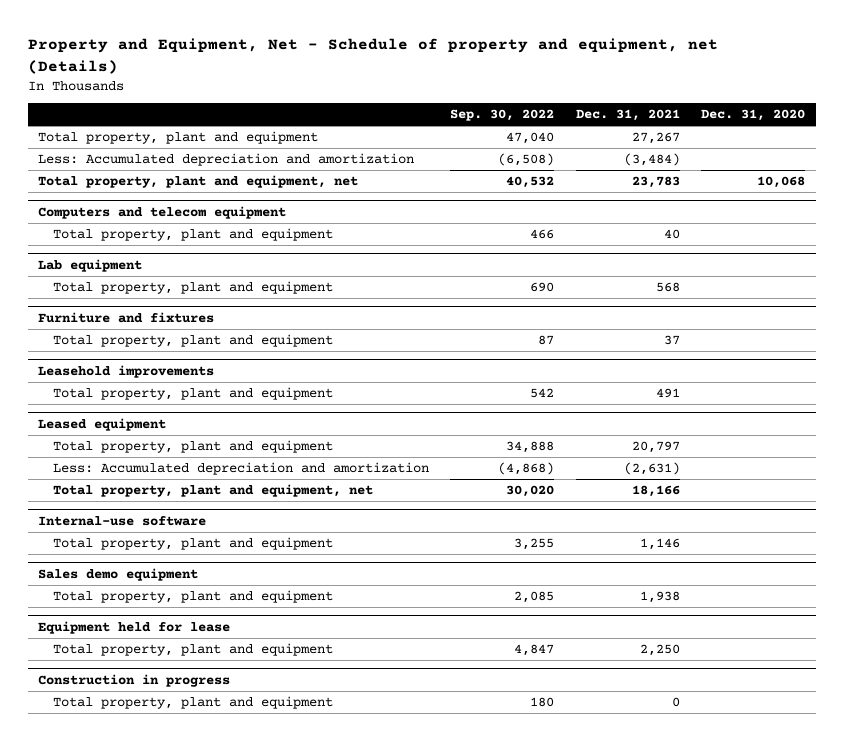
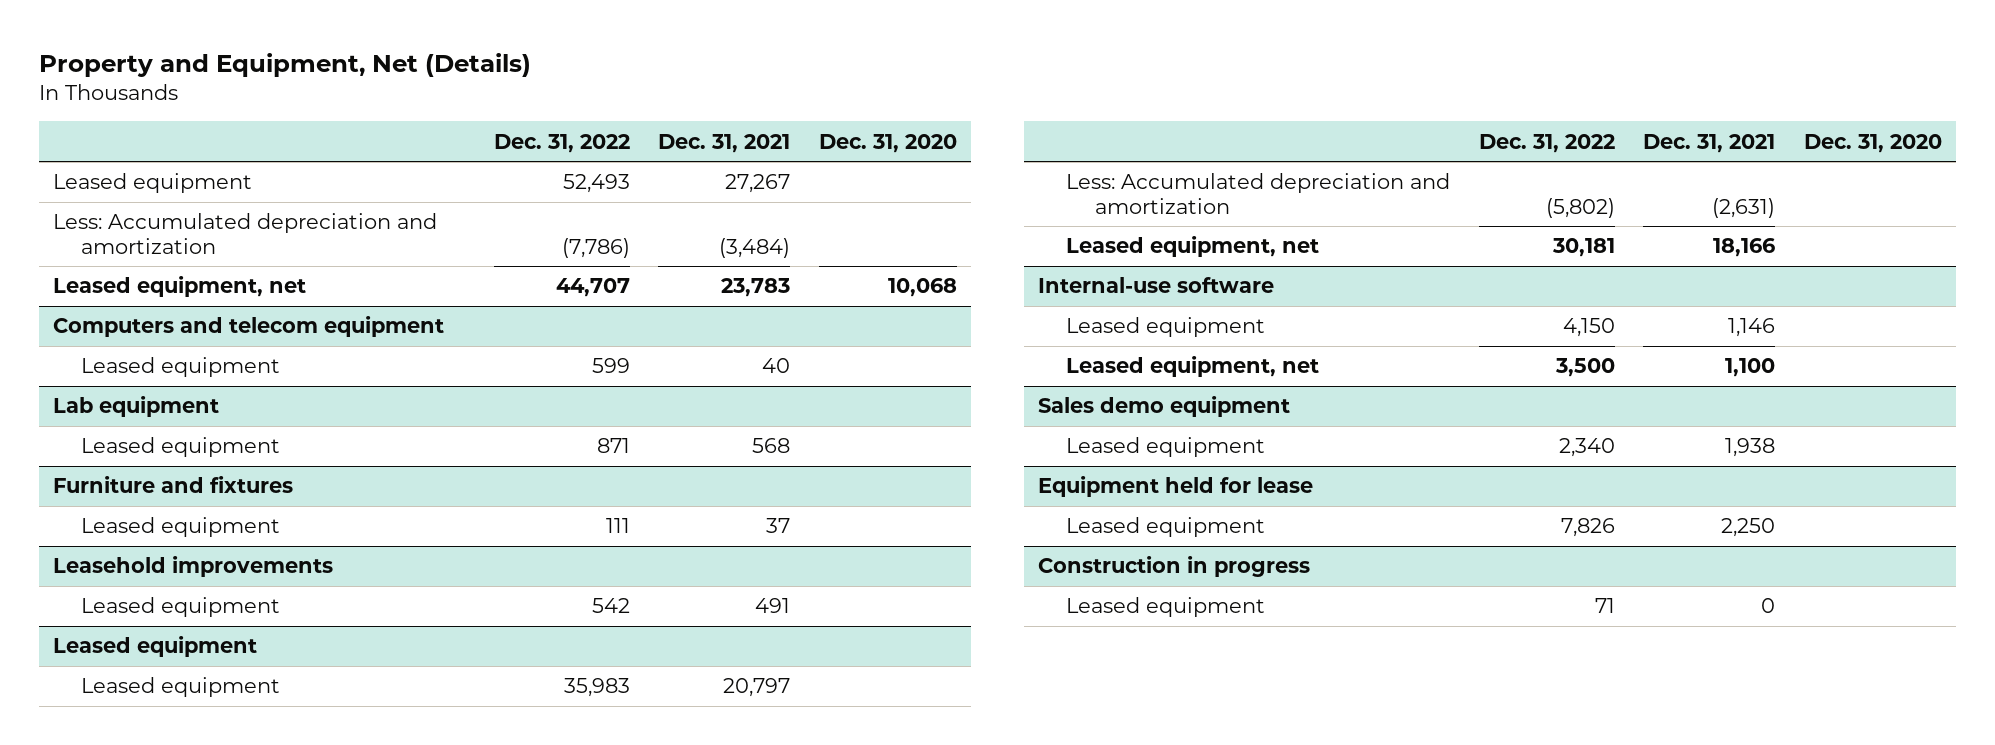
[27,38,718,74] Property and Equipment, Net - Schedule of property and equipment, net (Details) -> [38,52,531,77] Property and Equipment, Net (Details)
[450,109,555,122] Sep. 30, 2022 -> none
none -> [493,133,630,153] Dec. 31, 2022
[38,131,319,145] Total property, plant and equipment -> [53,173,253,194] Leased equipment
[38,175,359,189] Total property, plant and equipment, net -> [53,276,307,298] Leased equipment, net
[52,228,333,242] Total property, plant and equipment -> [81,357,281,378] Leased equipment
[52,281,333,295] Total property, plant and equipment -> [81,437,281,458] Leased equipment
[52,334,333,348] Total property, plant and equipment -> [81,517,281,538] Leased equipment
[52,387,333,401] Total property, plant and equipment -> [81,597,281,618] Leased equipment
[52,440,333,454] Total property, plant and equipment -> [81,677,281,698] Leased equipment
[52,484,373,498] Total property, plant and equipment, net -> [1066,236,1320,258] Leased equipment, net
[52,537,333,551] Total property, plant and equipment -> [1066,317,1266,338] Leased equipment
none -> [1066,356,1320,378] Leased equipment, net
[52,590,333,604] Total property, plant and equipment -> [1066,437,1266,458] Leased equipment
[52,643,333,657] Total property, plant and equipment -> [1066,517,1266,538] Leased equipment
[52,696,333,710] Total property, plant and equipment -> [1066,597,1266,618] Leased equipment

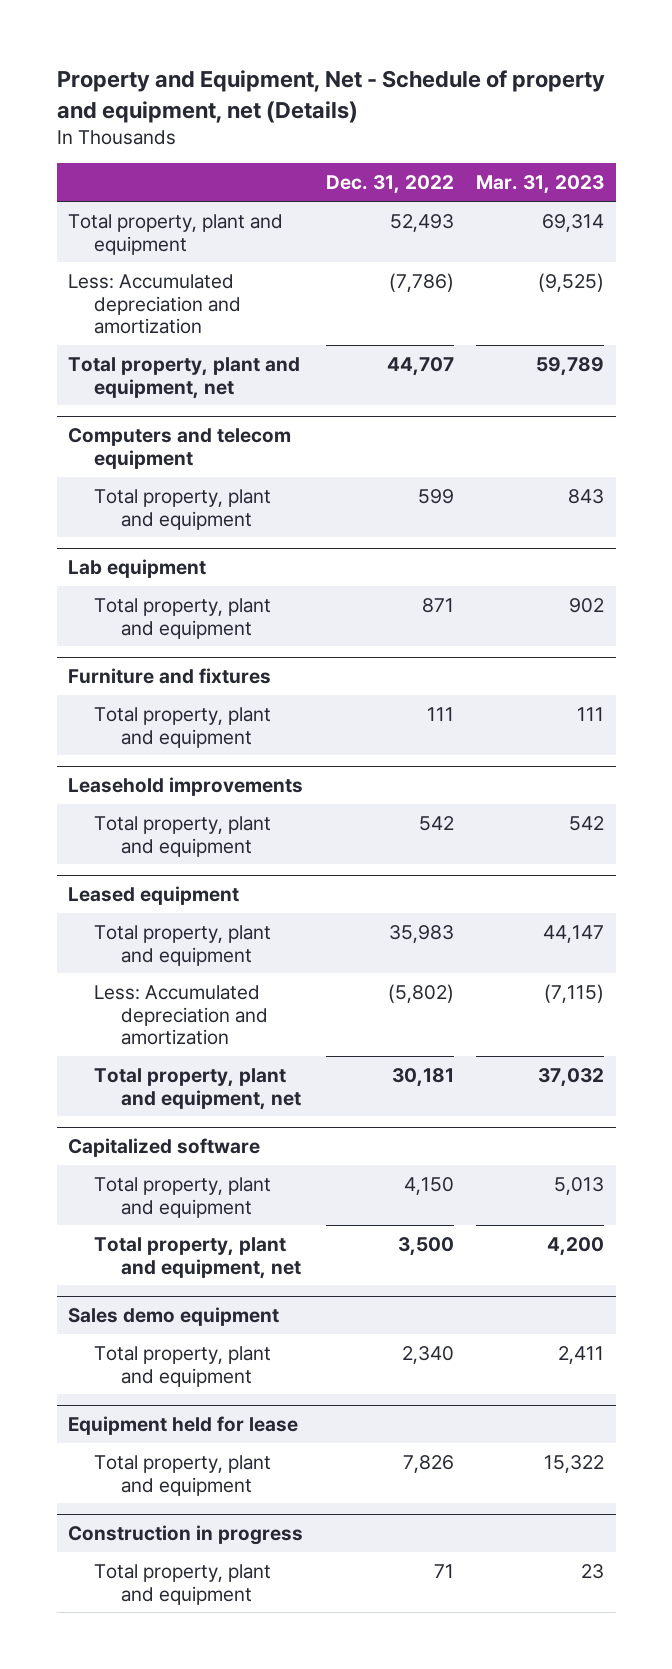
[38,52,531,77] Property and Equipment, Net (Details) -> [56,70,605,123] Property and Equipment, Net - Schedule of property and equipment, net (Details)
[658,133,791,153] Dec. 31, 2021 -> none
[818,133,957,153] Dec. 31, 2020 -> none
none -> [476,175,605,195] Mar. 31, 2023
[53,173,253,194] Leased equipment -> [68,213,284,255] Total property, plant and equipment
[53,276,307,298] Leased equipment, net -> [68,356,301,399] Total property, plant and equipment, net
[81,357,281,378] Leased equipment -> [94,488,272,530] Total property, plant and equipment
[81,437,281,458] Leased equipment -> [94,597,272,639] Total property, plant and equipment
[81,517,281,538] Leased equipment -> [94,706,272,748] Total property, plant and equipment
[81,597,281,618] Leased equipment -> [94,815,272,857] Total property, plant and equipment
[81,677,281,698] Leased equipment -> [94,924,272,966] Total property, plant and equipment
[1066,236,1320,258] Leased equipment, net -> [94,1067,301,1110] Total property, plant and equipment, net
[1038,277,1275,294] Internal-use software -> [68,1138,261,1158] Capitalized software
[1066,317,1266,338] Leased equipment -> [94,1176,272,1218] Total property, plant and equipment
[1066,356,1320,378] Leased equipment, net -> [94,1236,301,1279] Total property, plant and equipment, net
[1066,437,1266,458] Leased equipment -> [94,1345,272,1387] Total property, plant and equipment
[1066,517,1266,538] Leased equipment -> [94,1454,272,1496] Total property, plant and equipment
[1066,597,1266,618] Leased equipment -> [94,1563,272,1605] Total property, plant and equipment

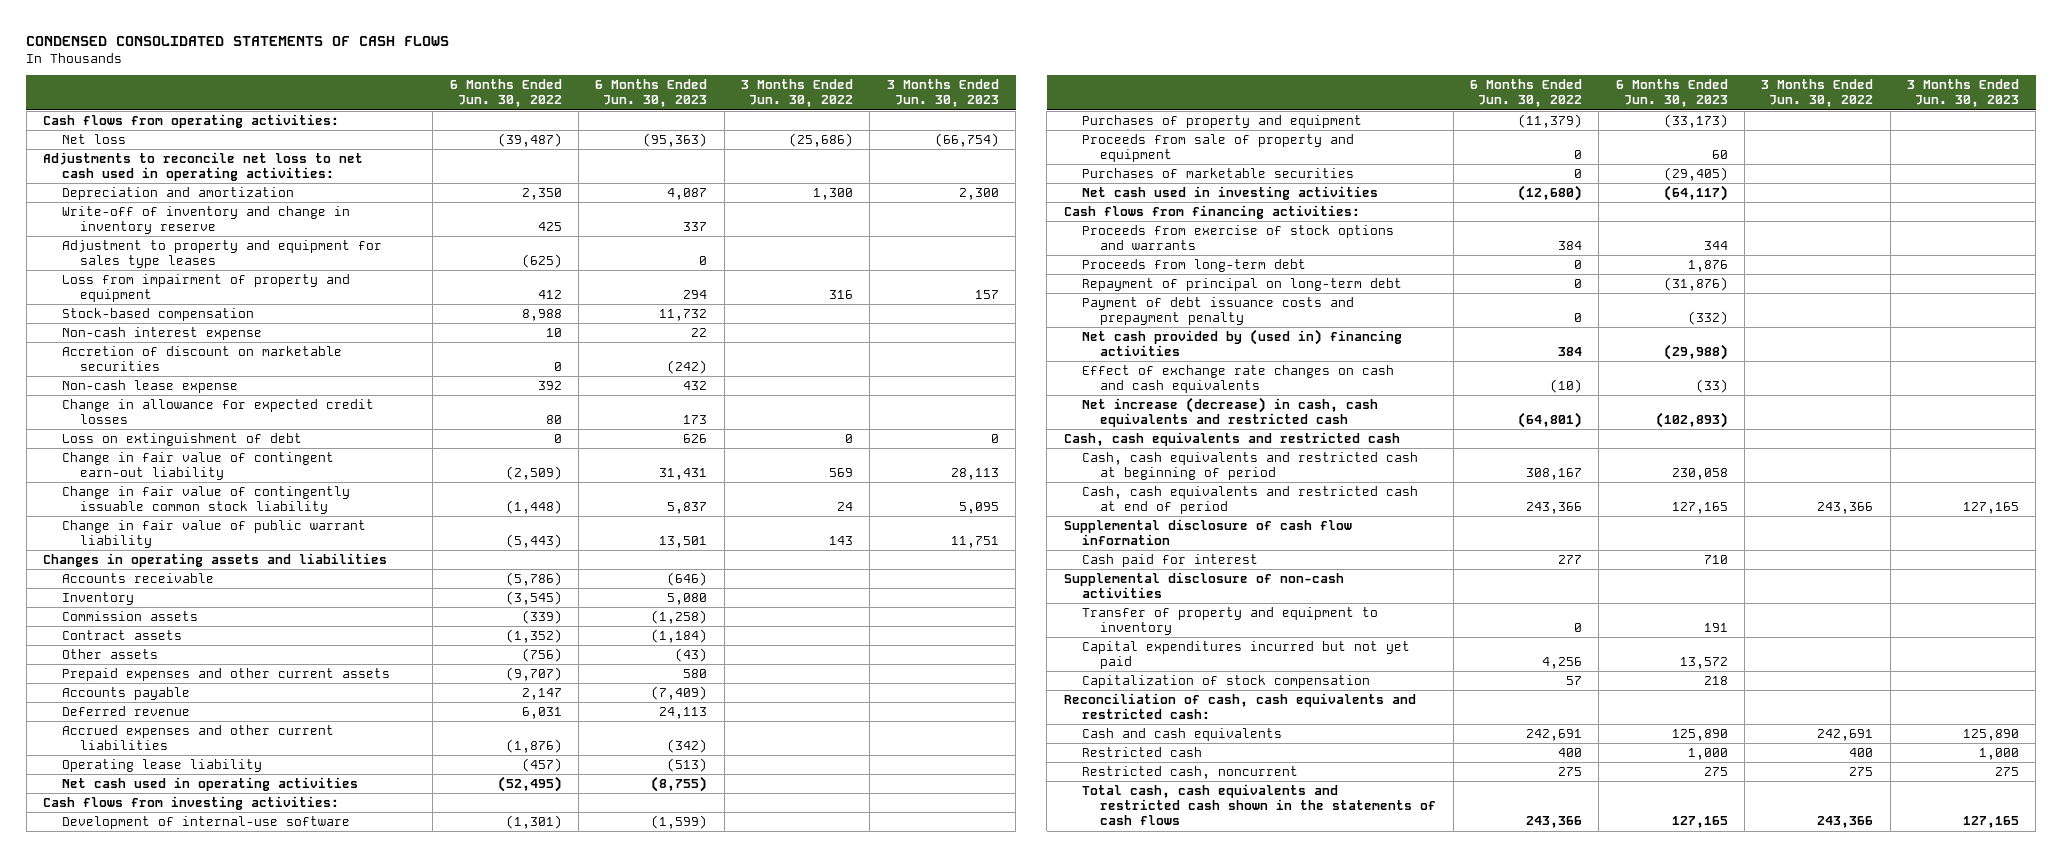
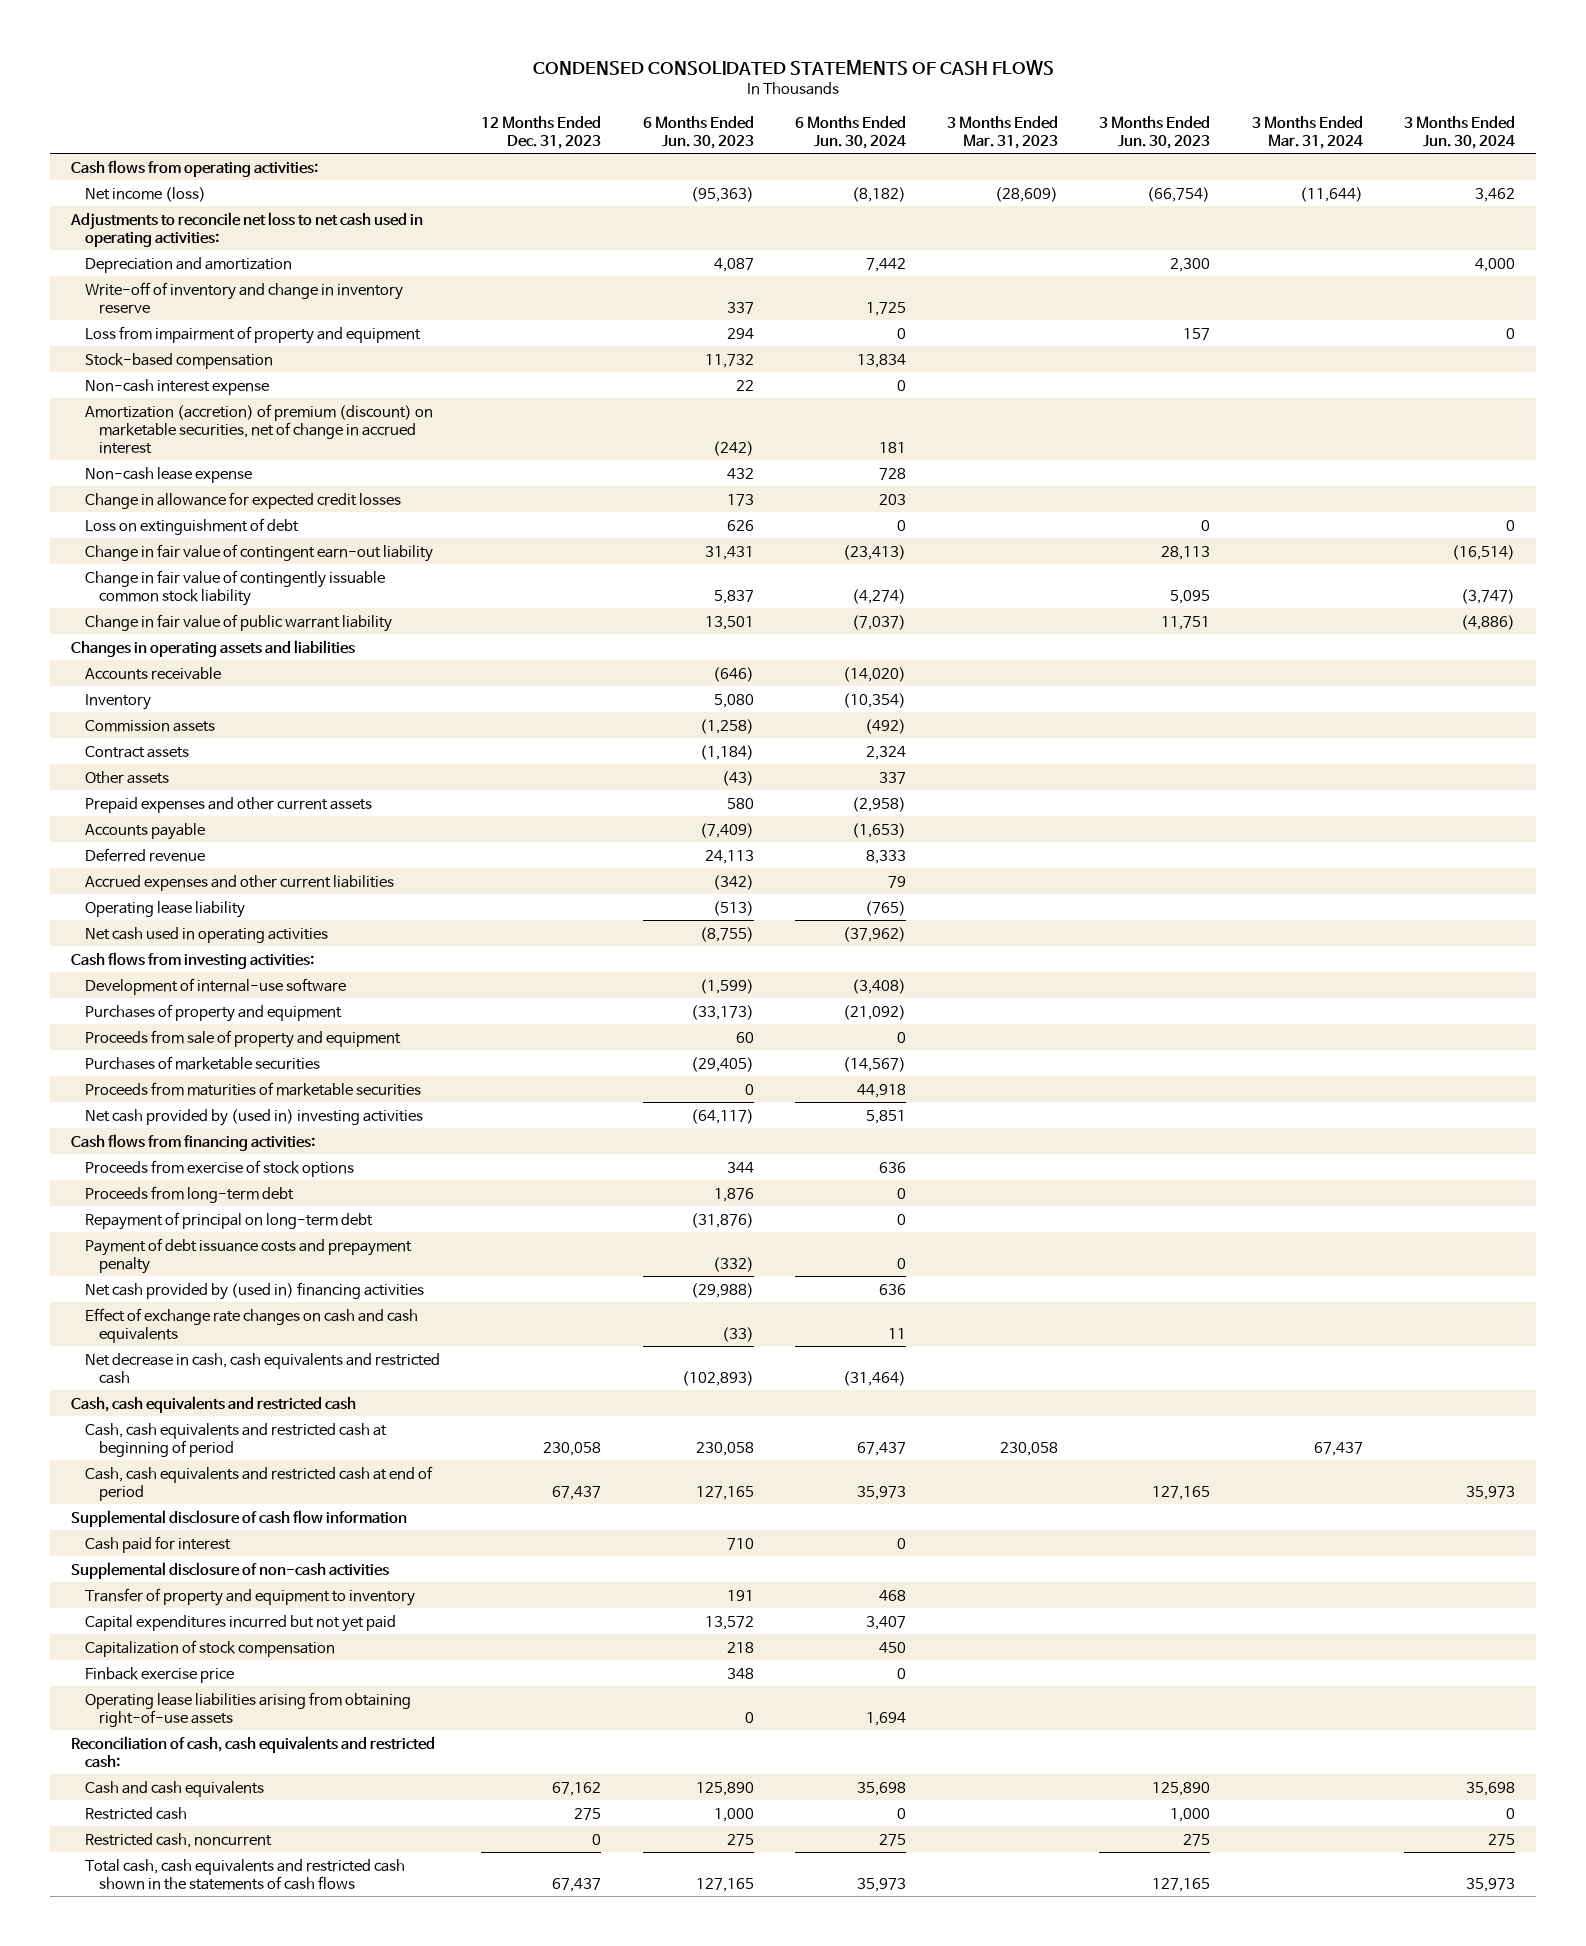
[449,79,562,108] 6 Months Ended Jun. 30, 2022 -> none
[740,79,853,108] 3 Months Ended Jun. 30, 2022 -> none
none -> [481,115,602,149] 12 Months Ended Dec. 31, 2023
none -> [794,115,906,149] 6 Months Ended Jun. 30, 2024
none -> [947,115,1059,149] 3 Months Ended Mar. 31, 2023
none -> [1251,115,1363,149] 3 Months Ended Mar. 31, 2024
none -> [1403,115,1515,149] 3 Months Ended Jun. 30, 2024
[61,134,126,145] Net loss -> [84,186,206,202] Net income (loss)
[61,240,382,269] Adjustment to property and equipment for sales type leases -> none
[61,346,342,372] Accretion of discount on marketable securities -> [84,403,433,454] Amortization (accretion) of premium (discount) on marketable securities, net of change in accrued interest
none -> [84,1081,421,1096] Proceeds from maturities of marketable securities
[1081,186,1378,201] Net cash used in investing activities -> [84,1108,423,1126] Net cash provided by (used in) investing activities
[1081,225,1394,251] Proceeds from exercise of stock options and warrants -> [84,1159,354,1177] Proceeds from exercise of stock options
[1081,397,1378,428] Net increase (decrease) in cash, cash equivalents and restricted cash -> [84,1352,440,1384] Net decrease in cash, cash equivalents and restricted cash
none -> [84,1666,234,1683] Finback exercise price
none -> [84,1691,411,1727] Operating lease liabilities arising from obtaining right-of-use assets

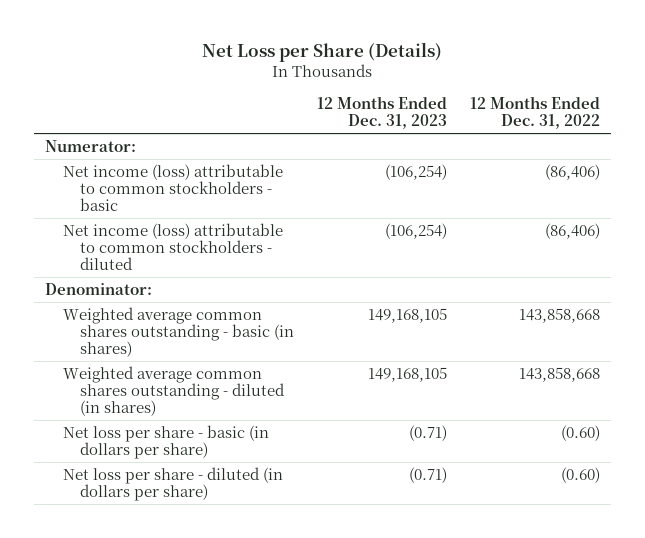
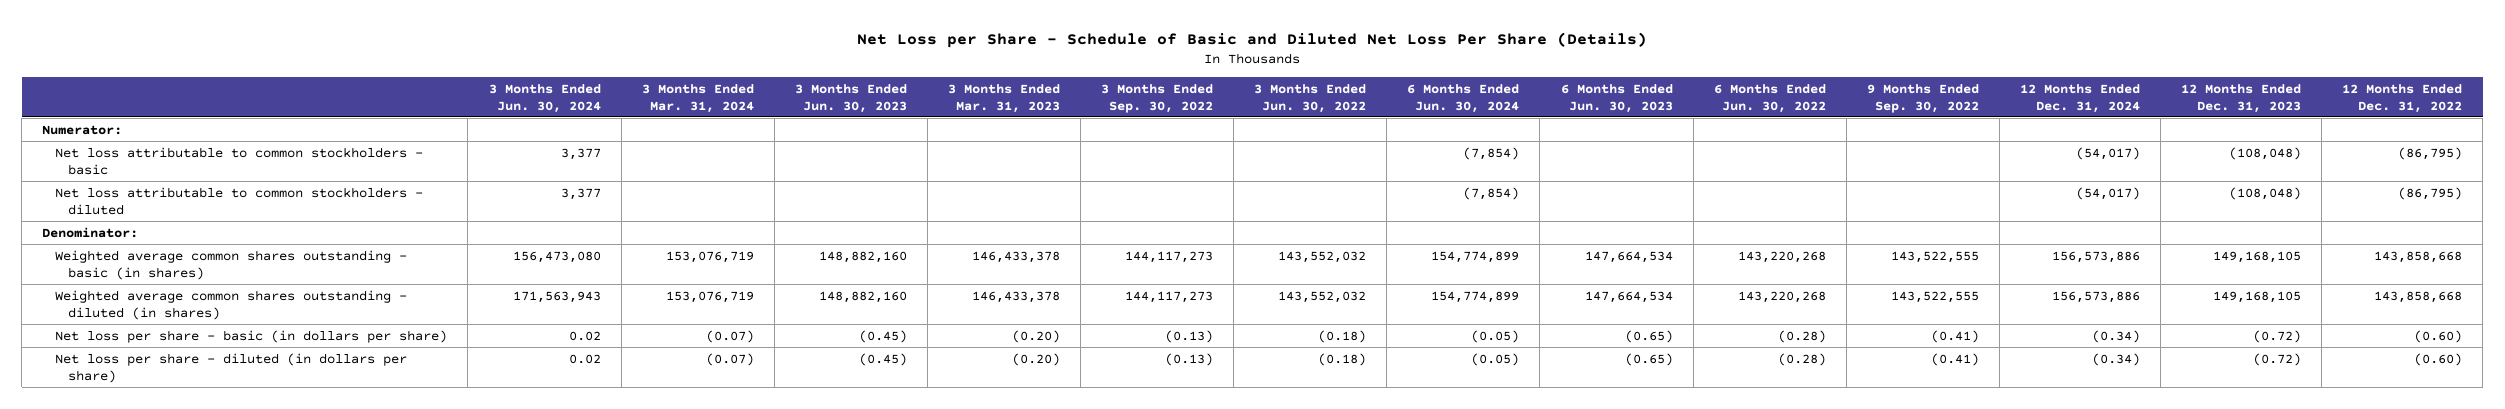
[202,41,443,62] Net Loss per Share (Details) -> [857,31,1648,48] Net Loss per Share - Schedule of Basic and Diluted Net Loss Per Share (Details)
none -> [488,83,601,113] 3 Months Ended Jun. 30, 2024
none -> [641,83,754,113] 3 Months Ended Mar. 31, 2024
none -> [794,83,907,113] 3 Months Ended Jun. 30, 2023
none -> [947,83,1060,113] 3 Months Ended Mar. 31, 2023
none -> [1101,83,1214,113] 3 Months Ended Sep. 30, 2022
none -> [1254,83,1367,113] 3 Months Ended Jun. 30, 2022
none -> [1407,83,1520,113] 6 Months Ended Jun. 30, 2024
none -> [1560,83,1673,113] 6 Months Ended Jun. 30, 2023
none -> [1713,83,1826,113] 6 Months Ended Jun. 30, 2022
none -> [1866,83,1979,113] 9 Months Ended Sep. 30, 2022
none -> [2019,83,2140,113] 12 Months Ended Dec. 31, 2024
[62,163,283,211] Net income (loss) attributable to common stockholders - basic -> [55,146,424,175] Net loss attributable to common stockholders - basic
[384,163,447,180] (106,254) -> [2229,146,2302,160] (108,048)
[544,163,600,180] (86,406) -> [2398,146,2463,160] (86,795)
[62,222,283,270] Net income (loss) attributable to common stockholders - diluted -> [55,186,424,215] Net loss attributable to common stockholders - diluted
[384,222,447,239] (106,254) -> [2229,186,2302,200] (108,048)
[544,222,600,239] (86,406) -> [2398,186,2463,200] (86,795)
[408,424,447,441] (0.71) -> [2253,329,2302,343] (0.72)
[408,466,447,483] (0.71) -> [2253,352,2302,366] (0.72)

